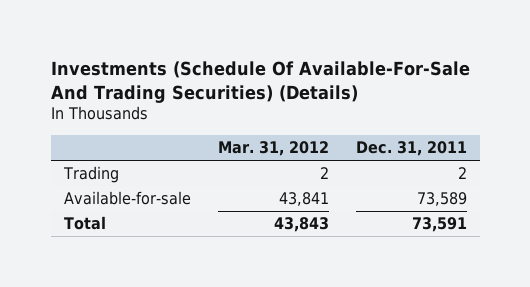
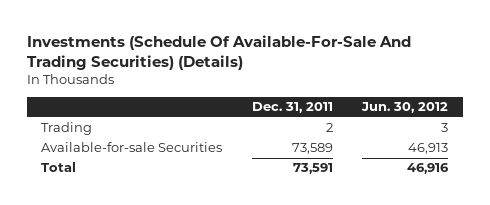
[217,141,329,157] Mar. 31, 2012 -> none
none -> [361,102,449,114] Jun. 30, 2012
[63,191,191,206] Available-for-sale -> [41,142,223,153] Available-for-sale Securities

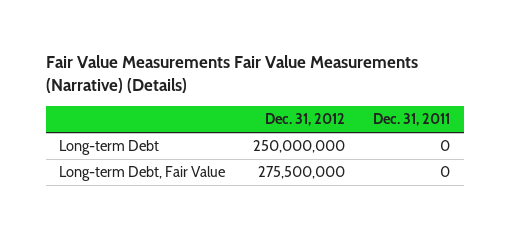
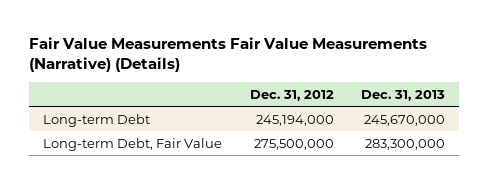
[372,113,450,127] Dec. 31, 2011 -> none
none -> [361,89,446,101] Dec. 31, 2013
[253,140,346,154] 250,000,000 -> [255,114,334,126] 245,194,000

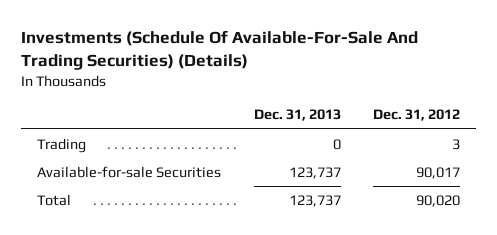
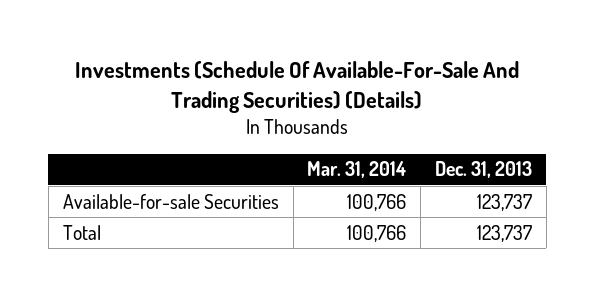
[373,109,461,122] Dec. 31, 2012 -> none
none -> [307,161,407,179] Mar. 31, 2014
[37,137,87,153] Trading -> none

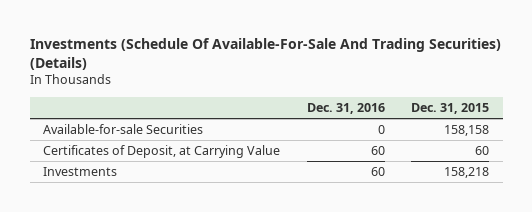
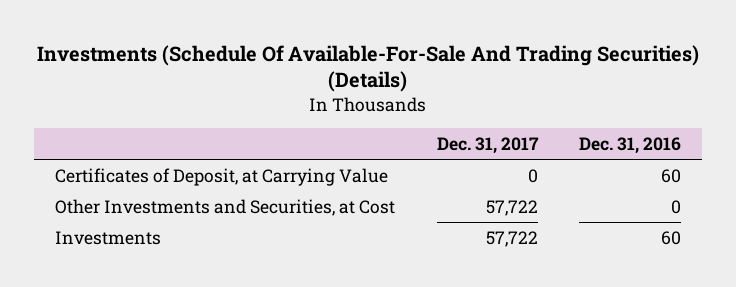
[411,102,490,114] Dec. 31, 2015 -> none
none -> [436,137,539,155] Dec. 31, 2017
[42,124,203,135] Available-for-sale Securities -> none
none -> [54,198,395,216] Other Investments and Securities, at Cost

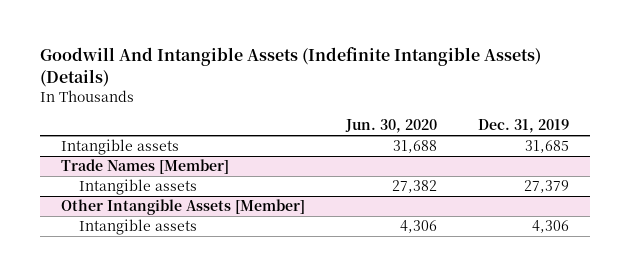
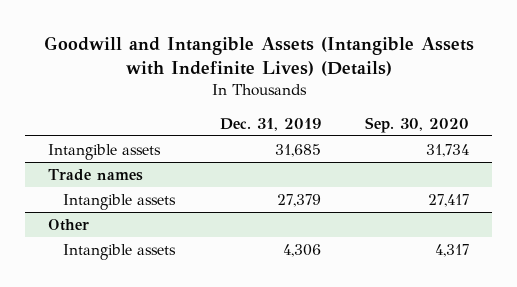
[39,47,541,87] Goodwill And Intangible Assets (Indefinite Intangible Assets) (Details) -> [43,35,474,76] Goodwill and Intangible Assets (Intangible Assets with Indefinite Lives) (Details)
[344,119,437,134] Jun. 30, 2020 -> none
none -> [365,116,470,133] Sep. 30, 2020
[60,158,229,174] Trade Names [Member] -> [47,169,143,182] Trade names
[60,198,305,215] Other Intangible Assets [Member] -> [47,219,89,232] Other

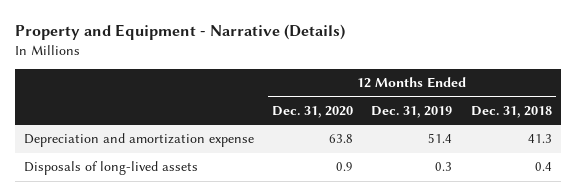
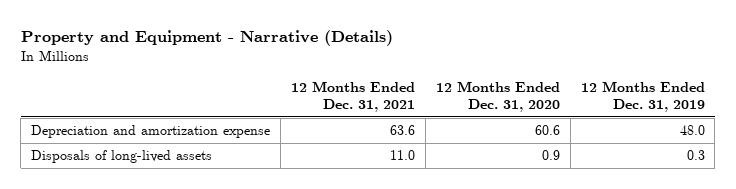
[470,105,552,118] Dec. 31, 2018 -> none
none -> [290,80,415,112] 12 Months Ended Dec. 31, 2021
[329,134,354,144] 63.8 -> [534,125,560,136] 60.6
[428,133,453,144] 51.4 -> [679,125,705,136] 48.0

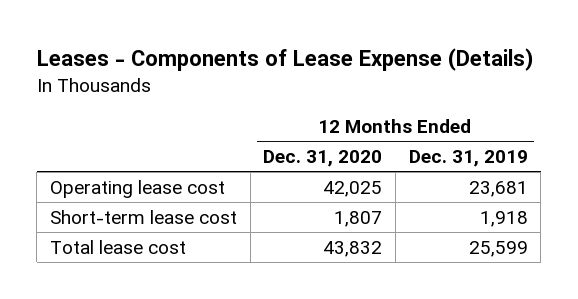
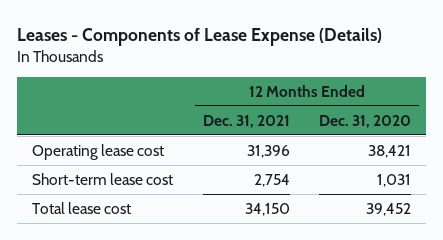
[408,149,528,167] Dec. 31, 2019 -> none
none -> [202,114,290,128] Dec. 31, 2021
[323,180,383,197] 42,025 -> [368,144,412,158] 38,421
[334,210,383,227] 1,807 -> [377,173,412,187] 1,031
[323,240,383,257] 43,832 -> [366,202,412,216] 39,452

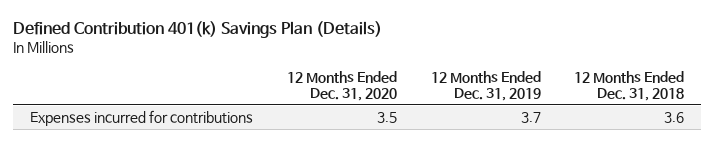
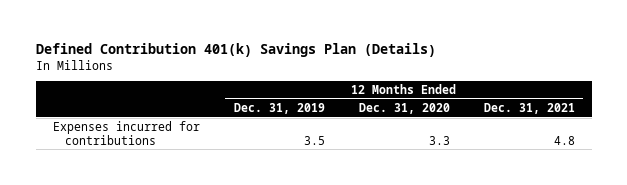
[574,71,685,101] 12 Months Ended Dec. 31, 2018 -> none
none -> [483,103,575,115] Dec. 31, 2021
[376,112,397,124] 3.5 -> [428,135,450,145] 3.3
[520,112,541,124] 3.7 -> [303,135,325,145] 3.5

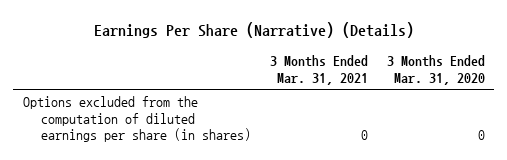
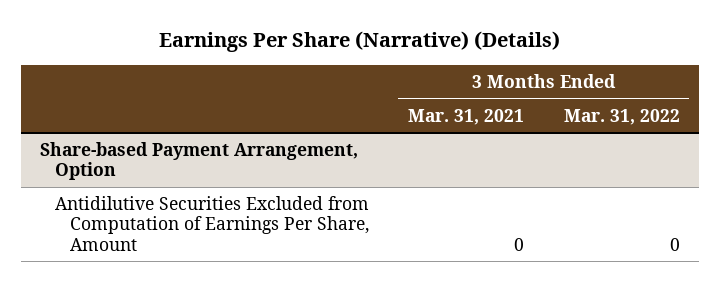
[386,55,485,85] 3 Months Ended Mar. 31, 2020 -> none
none -> [563,108,680,125] Mar. 31, 2022
none -> [40,142,359,181] Share-based Payment Arrangement, Option
[22,96,251,143] Options excluded from the computation of diluted earnings per share (in shares) -> [54,196,369,251] Antidilutive Securities Excluded from Computation of Earnings Per Share, Amount

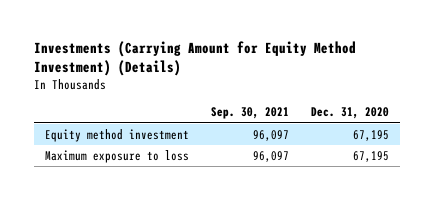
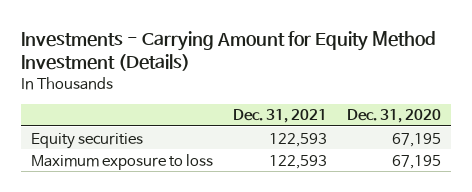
[33,40,356,77] Investments (Carrying Amount for Equity Method Investment) (Details) -> [21,30,437,72] Investments - Carrying Amount for Equity Method Investment (Details)
[210,107,289,120] Sep. 30, 2021 -> none
none -> [233,109,328,124] Dec. 31, 2021
[44,129,189,143] Equity method investment -> [31,132,144,149] Equity securities

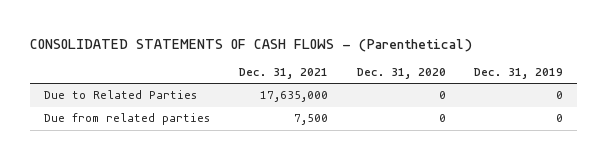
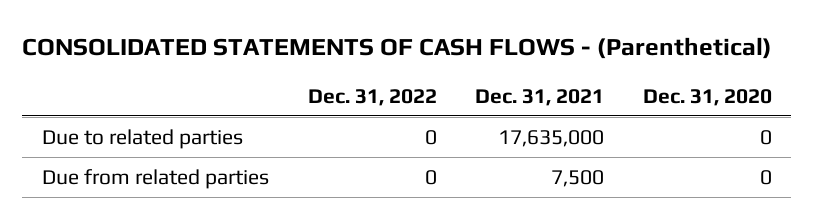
[474,68,564,80] Dec. 31, 2019 -> none
none -> [307,89,437,107] Dec. 31, 2022
[44,90,198,100] Due to Related Parties -> [41,128,243,149] Due to related parties

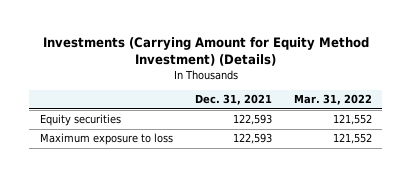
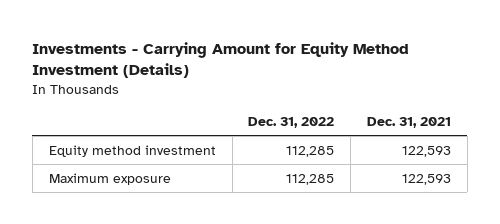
[42,36,369,66] Investments (Carrying Amount for Equity Method Investment) (Details) -> [32,41,410,79] Investments - Carrying Amount for Equity Method Investment (Details)
[293,94,372,106] Mar. 31, 2022 -> none
none -> [248,117,335,129] Dec. 31, 2022
[40,114,122,127] Equity securities -> [48,144,216,157] Equity method investment
[40,133,174,146] Maximum exposure to loss -> [48,172,171,185] Maximum exposure

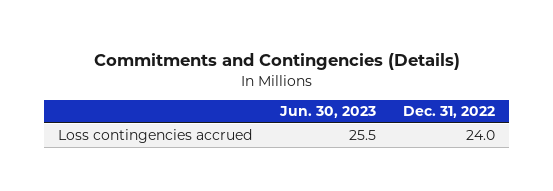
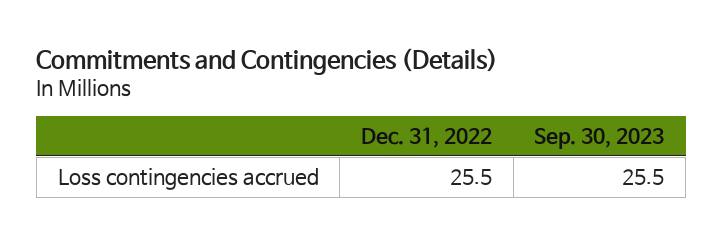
[278,106,376,119] Jun. 30, 2023 -> none
none -> [534,128,665,150] Sep. 30, 2023
[466,130,496,141] 24.0 -> [450,169,493,186] 25.5

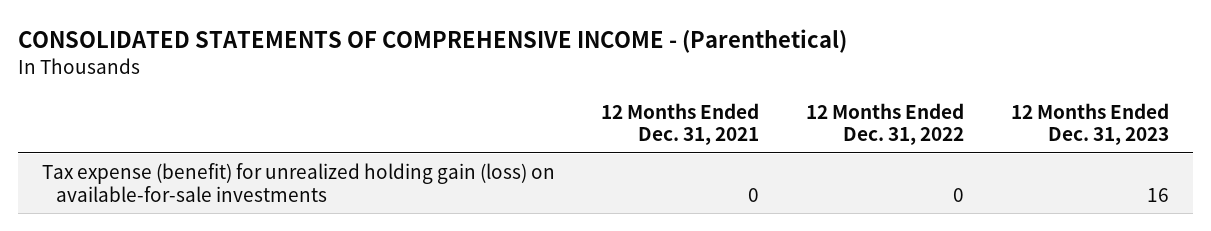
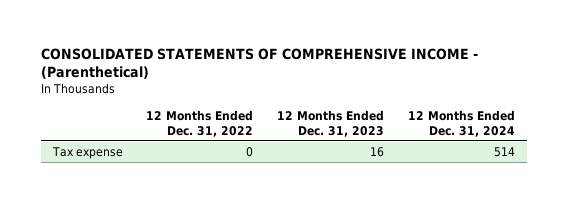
[601,102,760,146] 12 Months Ended Dec. 31, 2021 -> none
none -> [408,109,516,137] 12 Months Ended Dec. 31, 2024
[41,163,555,203] Tax expense (benefit) for unrealized holding gain (loss) on available-for-sale investments -> [51,147,123,160] Tax expense

